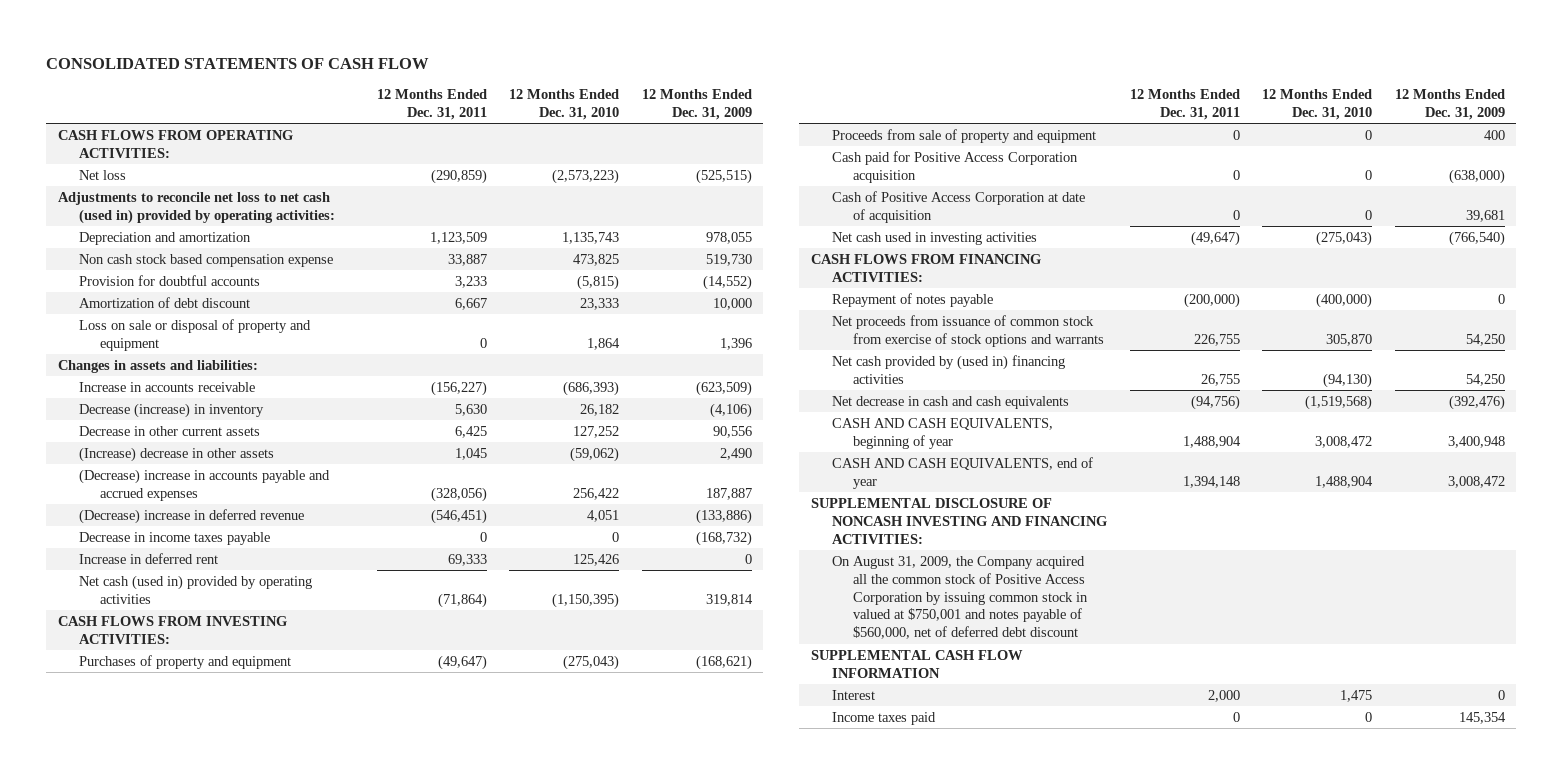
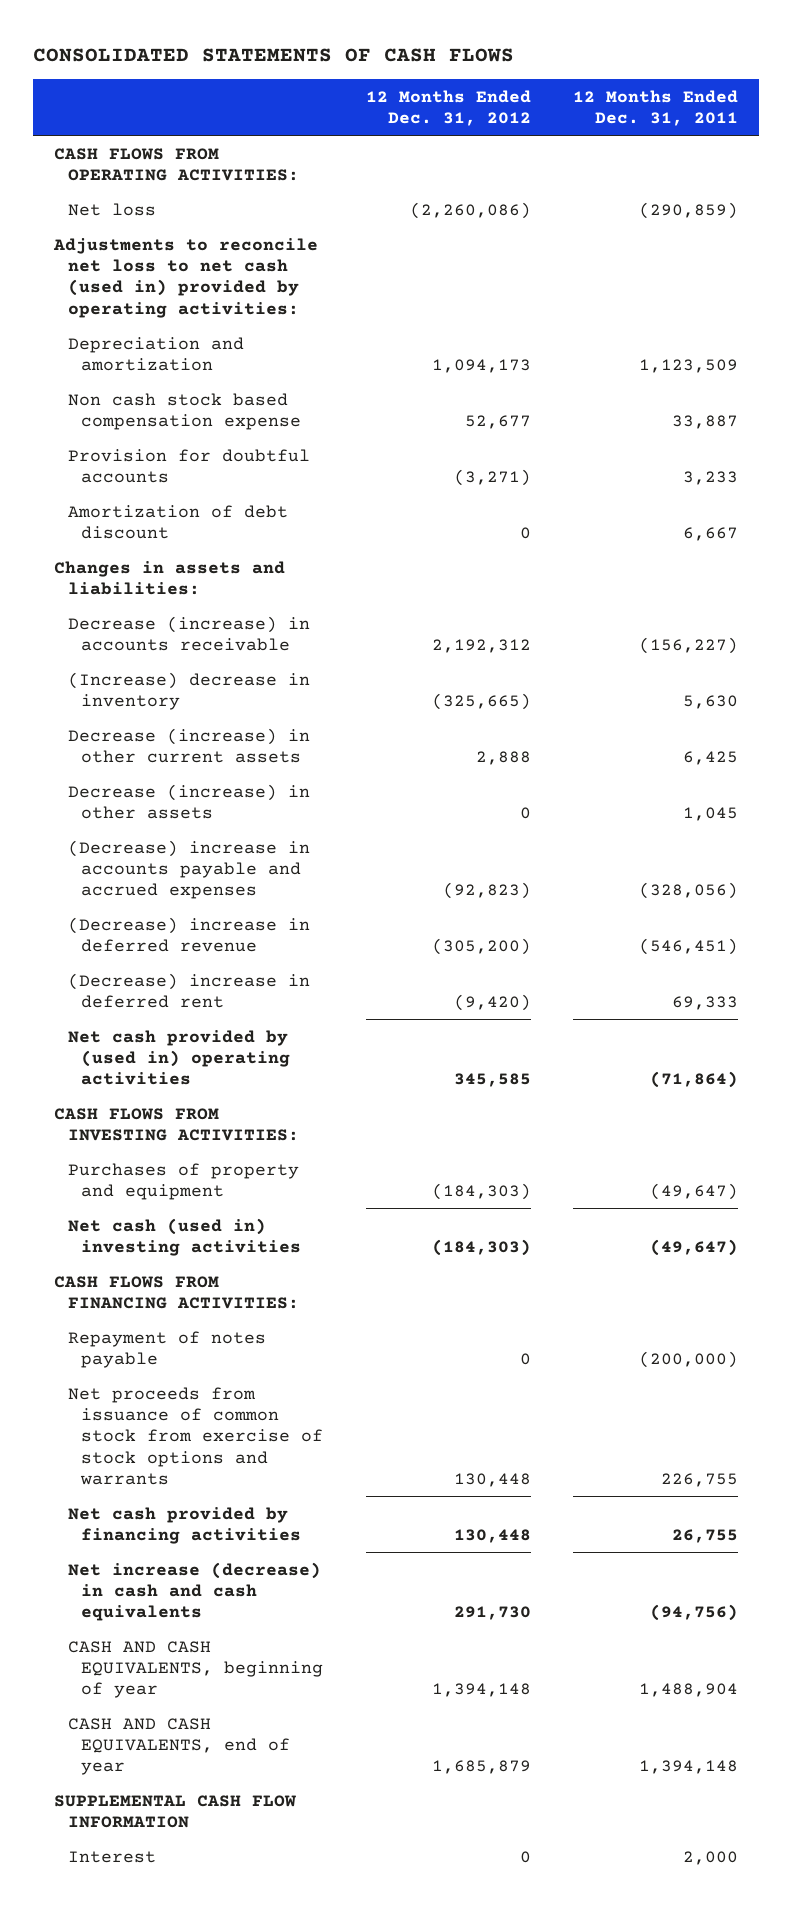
[46,57,430,69] CONSOLIDATED STATEMENTS OF CASH FLOW -> [32,48,514,63] CONSOLIDATED STATEMENTS OF CASH FLOWS
[509,88,620,120] 12 Months Ended Dec. 31, 2010 -> none
[641,88,752,120] 12 Months Ended Dec. 31, 2009 -> none
none -> [365,90,531,127] 12 Months Ended Dec. 31, 2012
[78,318,311,351] Loss on sale or disposal of property and equipment -> none
[78,381,255,392] Increase in accounts receivable -> [67,615,310,651] Decrease (increase) in accounts receivable
[78,402,264,418] Decrease (increase) in inventory -> [67,671,310,710] (Increase) decrease in inventory
[78,425,260,436] Decrease in other current assets -> [67,727,310,763] Decrease (increase) in other current assets
[78,446,274,462] (Increase) decrease in other assets -> [67,783,310,819] Decrease (increase) in other assets
[78,531,270,545] Decrease in income taxes payable -> none
[78,552,218,564] Increase in deferred rent -> [67,972,310,1008] (Decrease) increase in deferred rent
[78,574,312,604] Net cash (used in) provided by operating activities -> [67,1029,291,1086] Net cash provided by (used in) operating activities
[831,128,1096,143] Proceeds from sale of property and equipment -> none
[831,150,1078,183] Cash paid for Positive Access Corporation acquisition -> none
[831,190,1085,223] Cash of Positive Access Corporation at date of acquisition -> none
[831,231,1037,245] Net cash used in investing activities -> [67,1217,302,1256] Net cash (used in) investing activities
[831,354,1065,384] Net cash provided by (used in) financing activities -> [67,1506,302,1544] Net cash provided by financing activities
[831,395,1069,409] Net decrease in cash and cash equivalents -> [67,1561,321,1622] Net increase (decrease) in cash and cash equivalents
[810,497,1107,544] SUPPLEMENTAL DISCLOSURE OF NONCASH INVESTING AND FINANCING ACTIVITIES: -> none
[831,555,1089,640] On August 31, 2009, the Company acquired all the common stock of Positive Access Corporation by issuing common stock in valued at $750,001 and notes payable of $560,000, net of deferred debt discount -> none
[831,711,936,725] Income taxes paid -> none

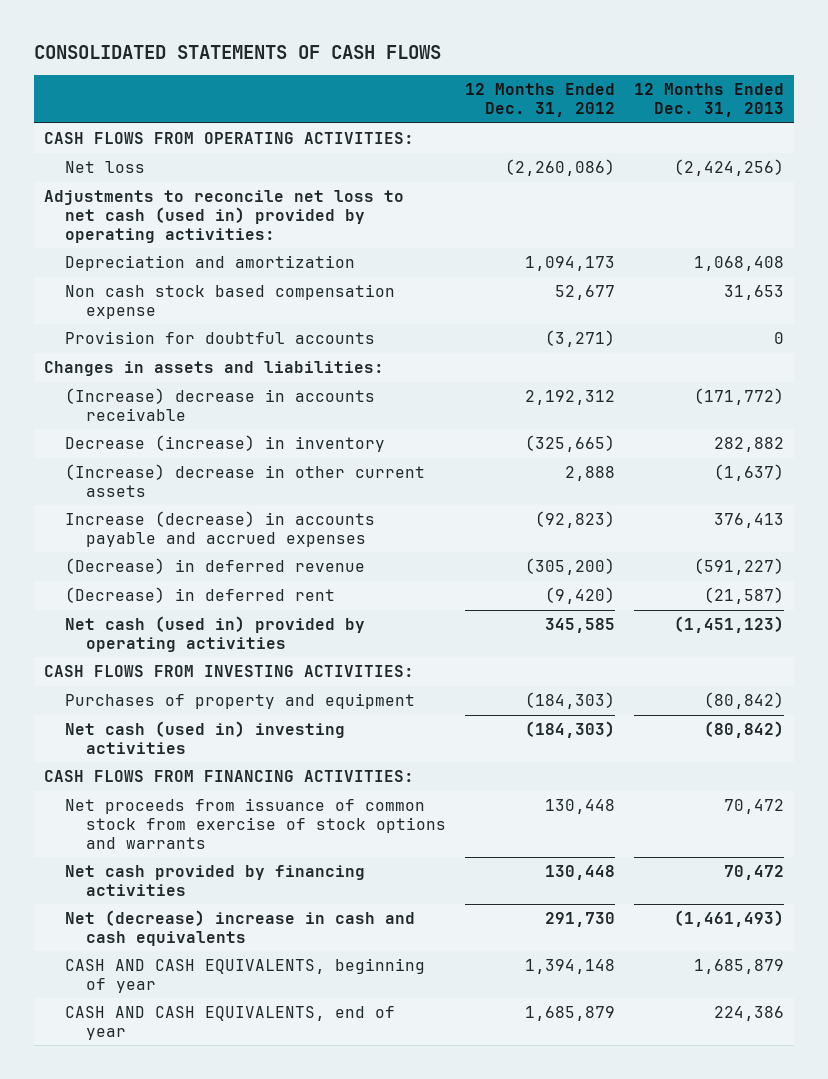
[572,90,738,127] 12 Months Ended Dec. 31, 2011 -> none
none -> [634,83,785,118] 12 Months Ended Dec. 31, 2013
[67,504,288,539] Amortization of debt discount -> none
[67,783,310,819] Decrease (increase) in other assets -> none
[67,615,310,651] Decrease (increase) in accounts receivable -> [65,388,376,421] (Increase) decrease in accounts receivable
[67,671,310,710] (Increase) decrease in inventory -> [65,435,386,453] Decrease (increase) in inventory
[67,727,310,763] Decrease (increase) in other current assets -> [65,464,426,497] (Increase) decrease in other current assets
[67,839,310,900] (Decrease) increase in accounts payable and accrued expenses -> [65,511,376,547] Increase (decrease) in accounts payable and accrued expenses
[67,916,310,952] (Decrease) increase in deferred revenue -> [65,558,366,575] (Decrease) in deferred revenue
[67,972,310,1008] (Decrease) increase in deferred rent -> [65,587,336,604] (Decrease) in deferred rent
[67,1029,291,1086] Net cash provided by (used in) operating activities -> [65,616,366,652] Net cash (used in) provided by operating activities
[67,1330,266,1368] Repayment of notes payable -> none
[67,1561,321,1622] Net increase (decrease) in cash and cash equivalents -> [65,910,416,946] Net (decrease) increase in cash and cash equivalents
[53,1794,296,1828] SUPPLEMENTAL CASH FLOW INFORMATION -> none
[67,1850,156,1863] Interest -> none

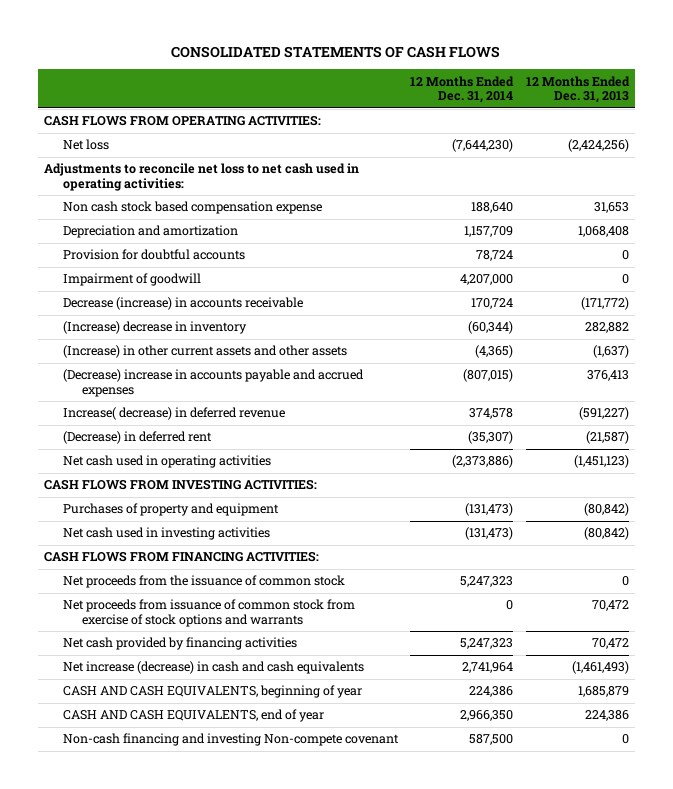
[465,83,616,118] 12 Months Ended Dec. 31, 2012 -> none
none -> [410,75,515,104] 12 Months Ended Dec. 31, 2014
[43,190,404,243] Adjustments to reconcile net loss to net cash (used in) provided by operating activities: -> [44,163,360,191] Adjustments to reconcile net loss to net cash used in operating activities:
[65,255,356,272] Depreciation and amortization -> [62,225,238,239] Depreciation and amortization
[43,361,384,377] Changes in assets and liabilities: -> none
none -> [62,273,201,287] Impairment of goodwill
[65,388,376,421] (Increase) decrease in accounts receivable -> [62,297,303,311] Decrease (increase) in accounts receivable
[65,435,386,453] Decrease (increase) in inventory -> [62,321,247,335] (Increase) decrease in inventory
[65,464,426,497] (Increase) decrease in other current assets -> [62,345,347,359] (Increase) in other current assets and other assets
[65,511,376,547] Increase (decrease) in accounts payable and accrued expenses -> [62,369,364,397] (Decrease) increase in accounts payable and accrued expenses
[65,558,366,575] (Decrease) in deferred revenue -> [62,407,285,421] Increase( decrease) in deferred revenue
[65,616,366,652] Net cash (used in) provided by operating activities -> [62,455,271,469] Net cash used in operating activities
[65,721,346,754] Net cash (used in) investing activities -> [62,527,270,541] Net cash used in investing activities
none -> [62,575,345,589] Net proceeds from the issuance of common stock
[65,910,416,946] Net (decrease) increase in cash and cash equivalents -> [62,661,364,675] Net increase (decrease) in cash and cash equivalents
none -> [62,733,399,747] Non-cash financing and investing Non-compete covenant

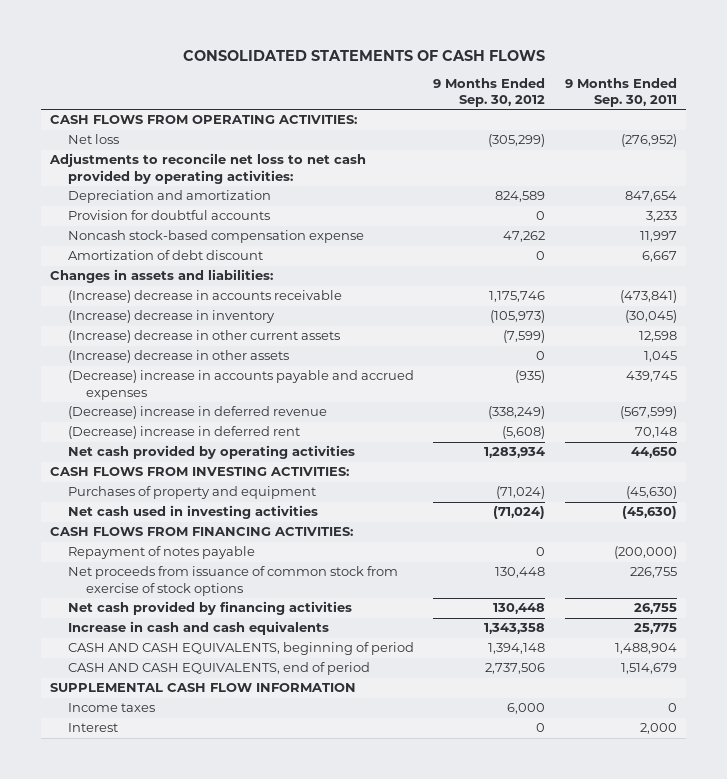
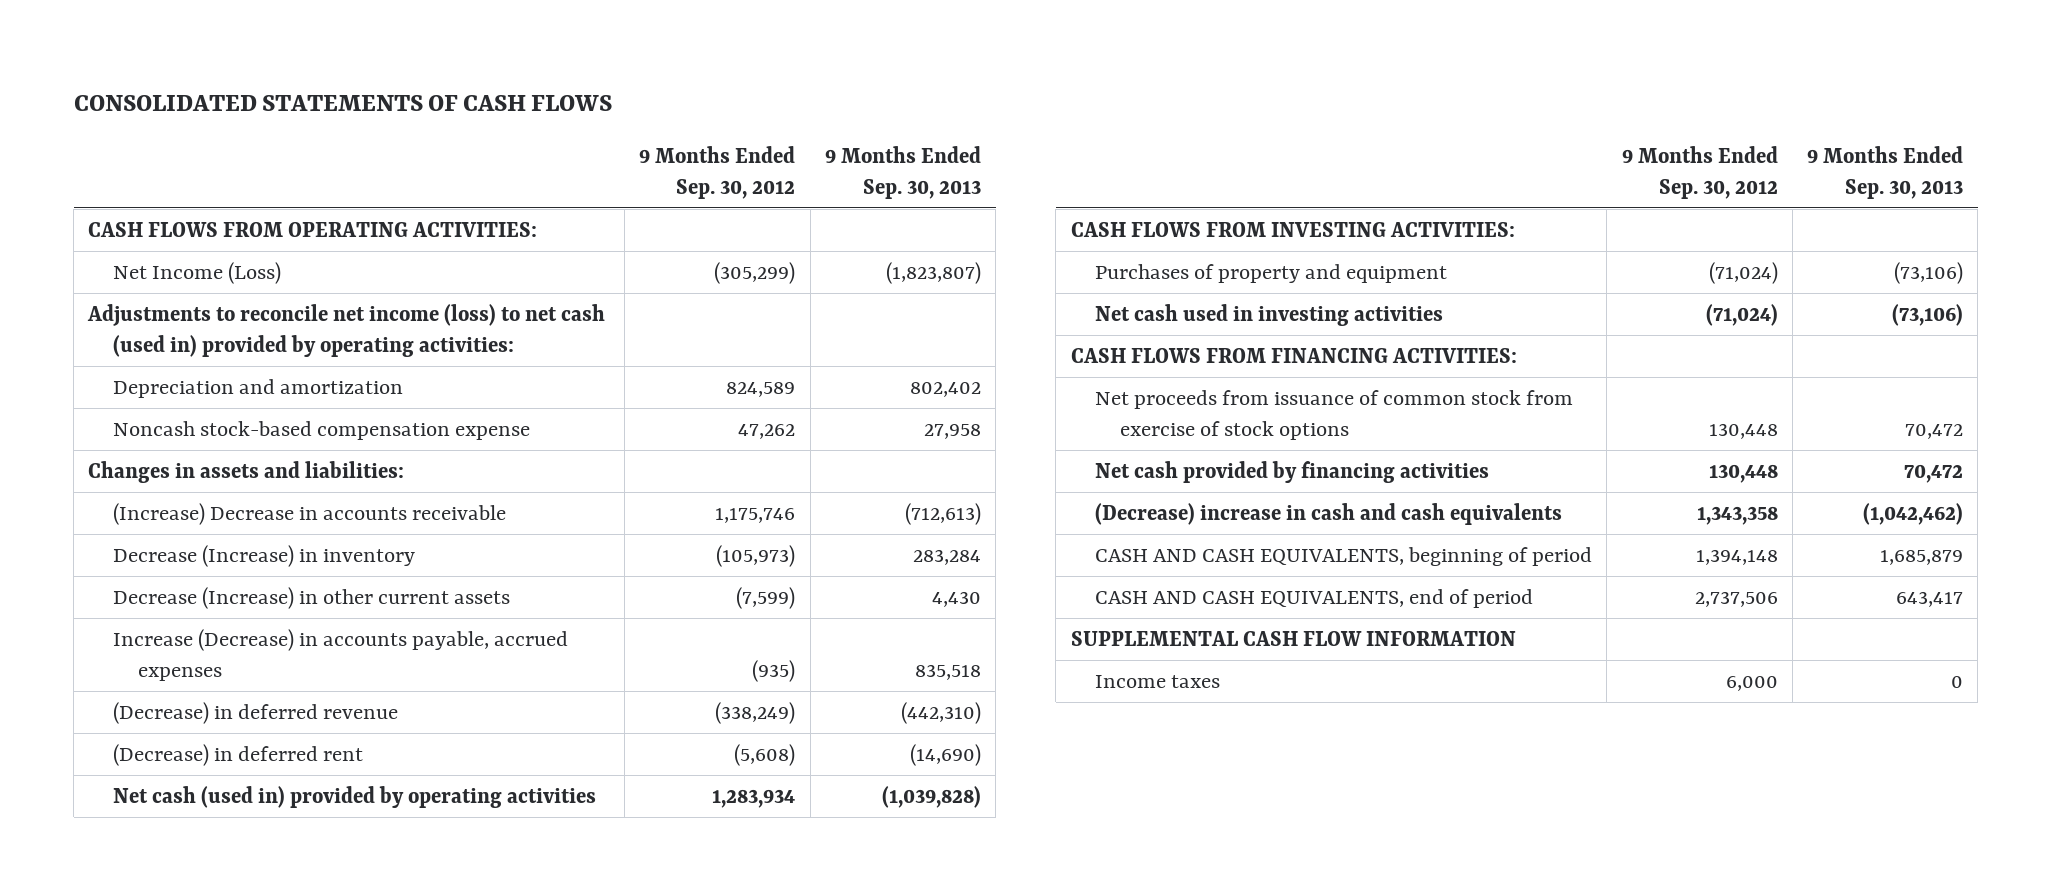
[564,77,677,108] 9 Months Ended Sep. 30, 2011 -> none
none -> [824,145,981,199] 9 Months Ended Sep. 30, 2013
[67,134,119,145] Net loss -> [112,261,281,284] Net Income (Loss)
[49,153,367,184] Adjustments to reconcile net loss to net cash provided by operating activities: -> [87,303,606,357] Adjustments to reconcile net income (loss) to net cash (used in) provided by operating activities:
[67,210,270,221] Provision for doubtful accounts -> none
[67,250,263,261] Amortization of debt discount -> none
[67,350,289,364] (Increase) decrease in other assets -> none
[67,290,342,304] (Increase) decrease in accounts receivable -> [112,502,506,525] (Increase) Decrease in accounts receivable
[67,310,275,324] (Increase) decrease in inventory -> [112,544,415,567] Decrease (Increase) in inventory
[67,330,340,344] (Increase) decrease in other current assets -> [112,586,510,609] Decrease (Increase) in other current assets
[67,370,414,400] (Decrease) increase in accounts payable and accrued expenses -> [112,628,568,681] Increase (Decrease) in accounts payable, accrued expenses
[67,406,327,420] (Decrease) increase in deferred revenue -> [112,701,398,724] (Decrease) in deferred revenue
[67,426,300,440] (Decrease) increase in deferred rent -> [112,743,363,766] (Decrease) in deferred rent
[67,445,355,460] Net cash provided by operating activities -> [112,785,596,808] Net cash (used in) provided by operating activities
[67,546,255,560] Repayment of notes payable -> none
[67,621,329,636] Increase in cash and cash equivalents -> [1095,502,1563,525] (Decrease) increase in cash and cash equivalents
[67,723,118,733] Interest -> none

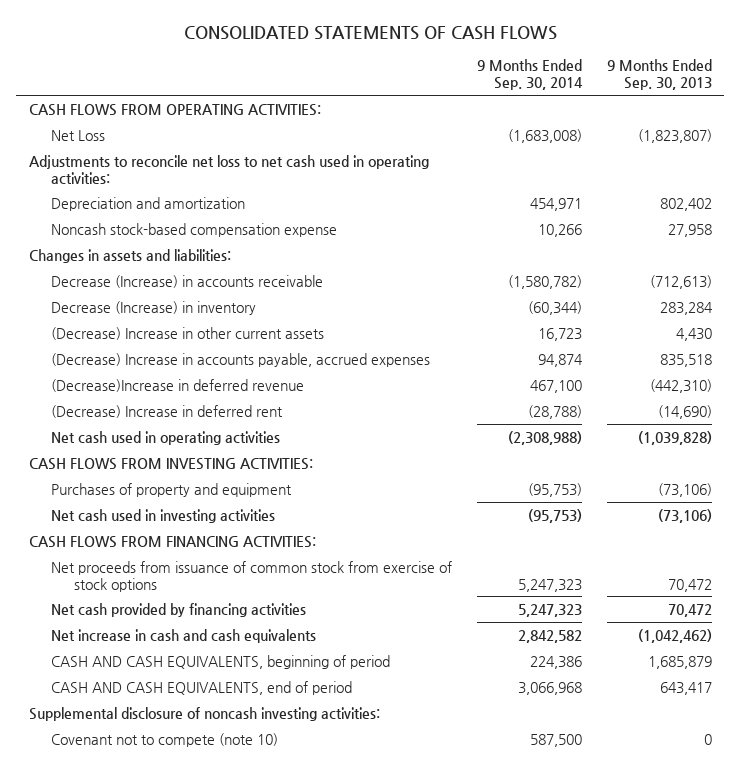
[639,145,796,199] 9 Months Ended Sep. 30, 2012 -> none
none -> [476,59,583,91] 9 Months Ended Sep. 30, 2014
[112,261,281,284] Net Income (Loss) -> [51,129,106,141] Net Loss
[87,303,606,357] Adjustments to reconcile net income (loss) to net cash (used in) provided by operating activities: -> [28,154,429,184] Adjustments to reconcile net loss to net cash used in operating activities:
[112,502,506,525] (Increase) Decrease in accounts receivable -> [51,274,324,288] Decrease (Increase) in accounts receivable
[112,586,510,609] Decrease (Increase) in other current assets -> [51,326,325,340] (Decrease) Increase in other current assets
[112,628,568,681] Increase (Decrease) in accounts payable, accrued expenses -> [51,352,431,367] (Decrease) Increase in accounts payable, accrued expenses
[112,701,398,724] (Decrease) in deferred revenue -> [51,378,305,392] (Decrease)Increase in deferred revenue
[112,743,363,766] (Decrease) in deferred rent -> [51,404,284,418] (Decrease) Increase in deferred rent
[112,785,596,808] Net cash (used in) provided by operating activities -> [51,430,281,445] Net cash used in operating activities
[1095,502,1563,525] (Decrease) increase in cash and cash equivalents -> [51,628,317,643] Net increase in cash and cash equivalents
[1070,630,1516,646] SUPPLEMENTAL CASH FLOW INFORMATION -> none
[1095,674,1221,688] Income taxes -> none
none -> [28,706,380,721] Supplemental disclosure of noncash investing activities:
none -> [51,732,279,747] Covenant not to compete (note 10)

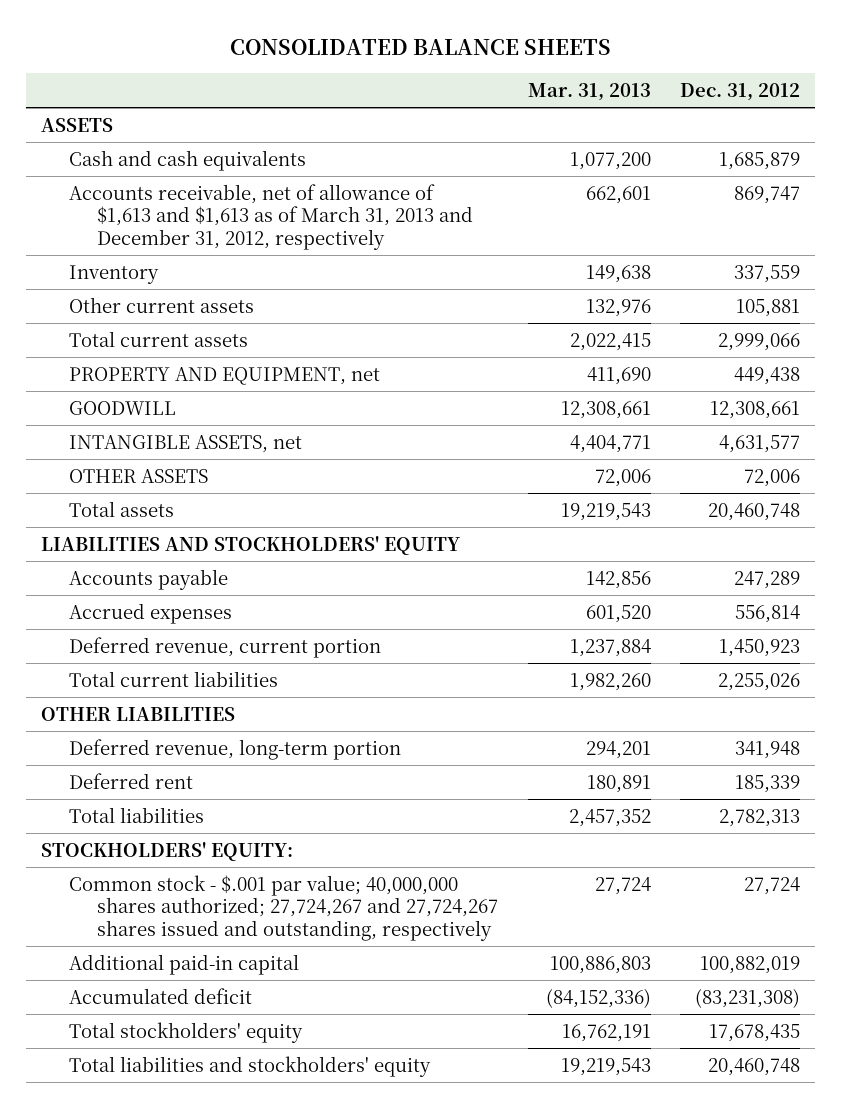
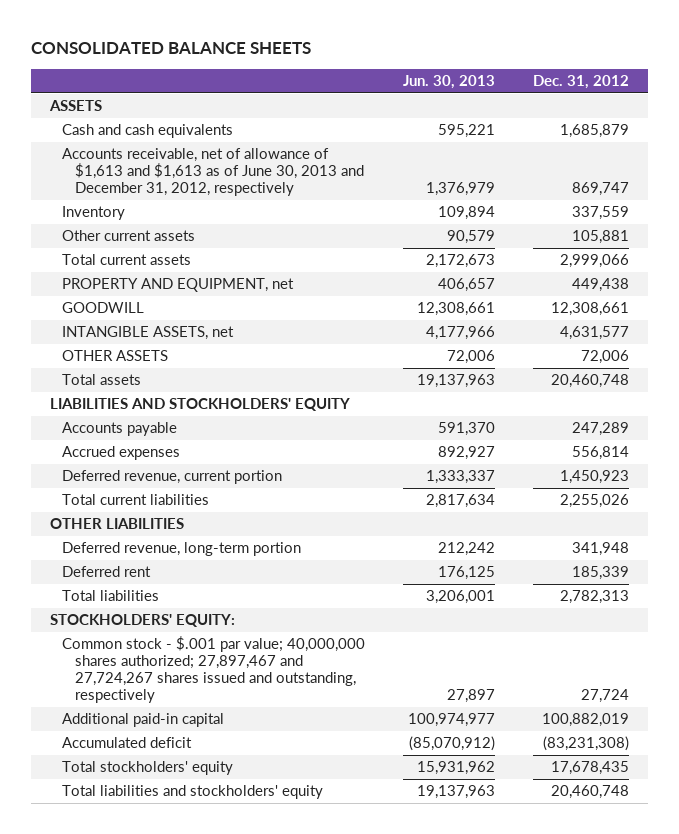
[527,82,651,101] Mar. 31, 2013 -> none
none -> [403,75,496,90] Jun. 30, 2013
[69,183,474,250] Accounts receivable, net of allowance of $1,613 and $1,613 as of March 31, 2013 and December 31, 2012, respectively -> [62,148,364,197] Accounts receivable, net of allowance of $1,613 and $1,613 as of June 30, 2013 and December 31, 2012, respectively
[69,874,499,941] Common stock - $.001 par value; 40,000,000 shares authorized; 27,724,267 and 27,724,267 shares issued and outstanding, respectively -> [62,636,366,703] Common stock - $.001 par value; 40,000,000 shares authorized; 27,897,467 and 27,724,267 shares issued and outstanding, respectively

